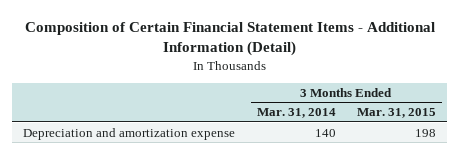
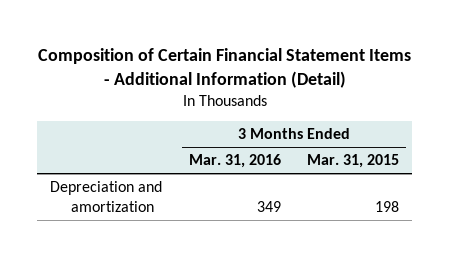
[256,108,336,119] Mar. 31, 2014 -> none
none -> [188,154,281,169] Mar. 31, 2016
[23,127,236,140] Depreciation and amortization expense -> [50,181,163,213] Depreciation and amortization

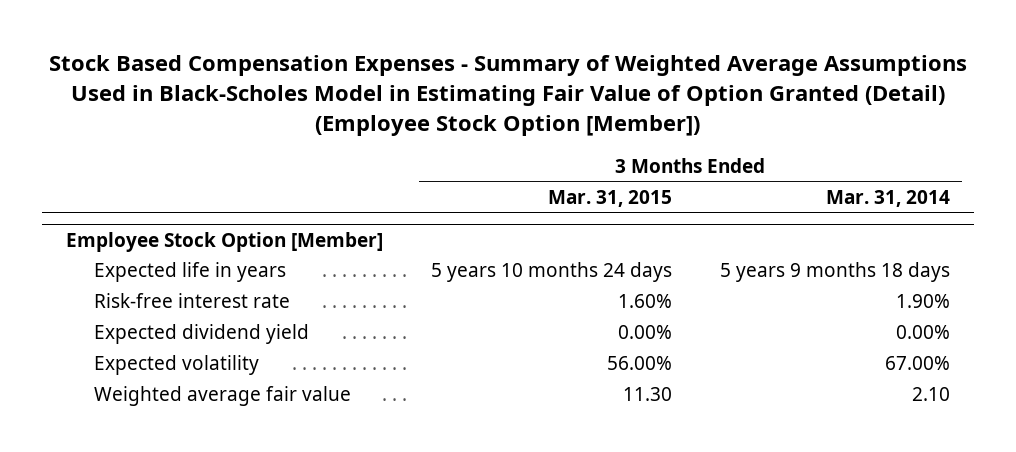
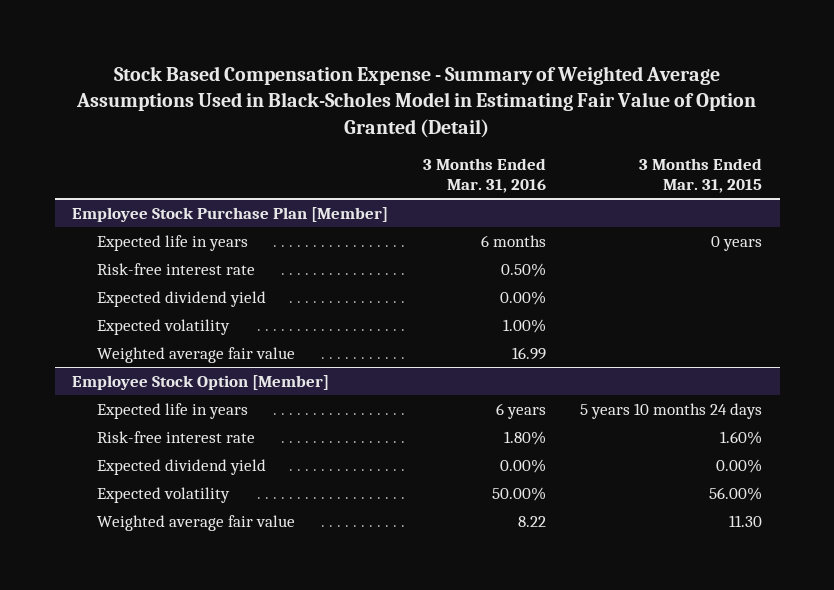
[48,55,967,137] Stock Based Compensation Expenses - Summary of Weighted Average Assumptions Used in Black-Scholes Model in Estimating Fair Value of Option Granted (Detail) (Employee Stock Option [Member]) -> [76,66,757,138] Stock Based Compensation Expense - Summary of Weighted Average Assumptions Used in Black-Scholes Model in Estimating Fair Value of Option Granted (Detail)
[825,189,950,207] Mar. 31, 2014 -> none
none -> [422,158,546,194] 3 Months Ended Mar. 31, 2016
none -> [72,206,389,222] Employee Stock Purchase Plan [Member]
none -> [96,234,248,251] Expected life in years
none -> [96,262,255,275] Risk-free interest rate
none -> [96,290,266,307] Expected dividend yield
none -> [96,318,230,335] Expected volatility
none -> [96,346,295,363] Weighted average fair value

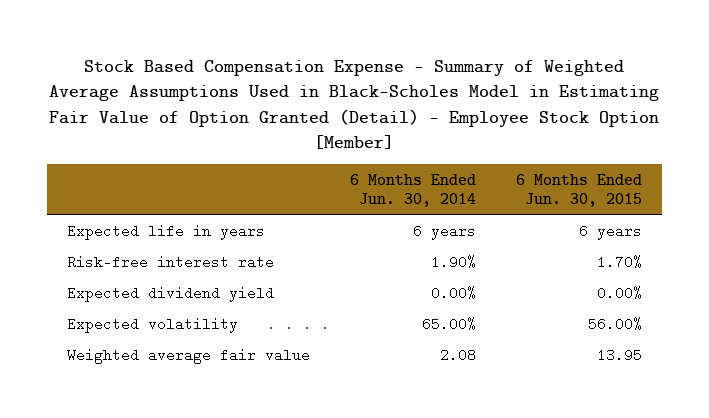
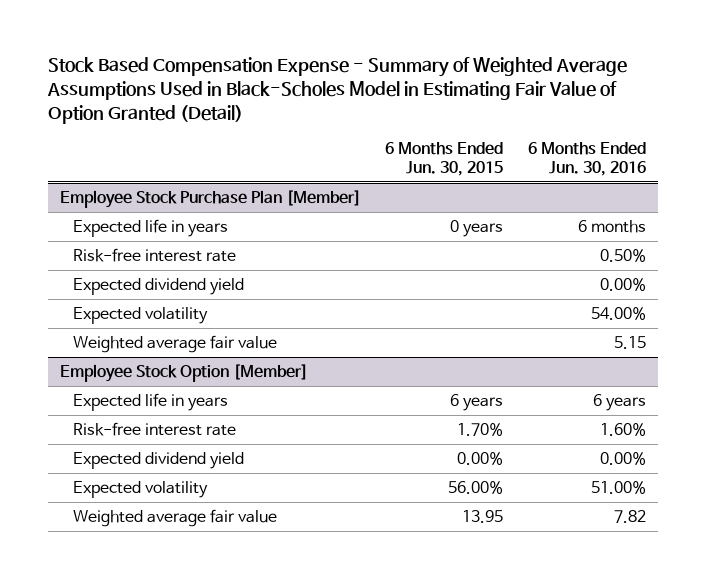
[49,60,660,149] Stock Based Compensation Expense - Summary of Weighted Average Assumptions Used in Black-Scholes Model in Estimating Fair Value of Option Granted (Detail) - Employee Stock Option [Member] -> [46,57,627,124] Stock Based Compensation Expense - Summary of Weighted Average Assumptions Used in Black-Scholes Model in Estimating Fair Value of Option Granted (Detail)
[349,173,476,208] 6 Months Ended Jun. 30, 2014 -> none
none -> [527,141,646,176] 6 Months Ended Jun. 30, 2016
none -> [59,189,361,208] Employee Stock Purchase Plan [Member]
none -> [73,218,229,237] Expected life in years
none -> [73,247,237,262] Risk-free interest rate
none -> [73,277,245,295] Expected dividend yield
none -> [73,306,209,324] Expected volatility
none -> [73,334,278,353] Weighted average fair value
none -> [59,363,308,382] Employee Stock Option [Member]

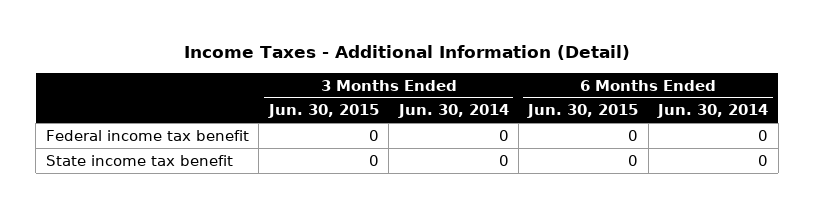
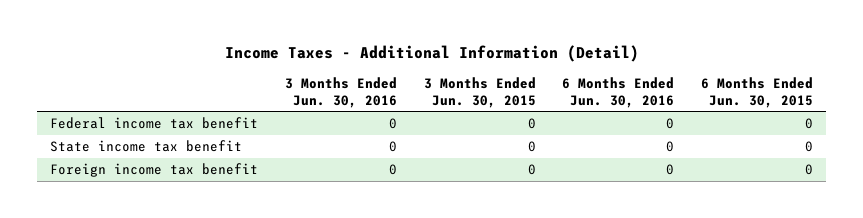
[397,104,509,119] Jun. 30, 2014 -> none
[657,104,769,119] Jun. 30, 2014 -> none
none -> [284,76,397,108] 3 Months Ended Jun. 30, 2016
none -> [562,76,675,108] 6 Months Ended Jun. 30, 2016
none -> [50,163,259,178] Foreign income tax benefit

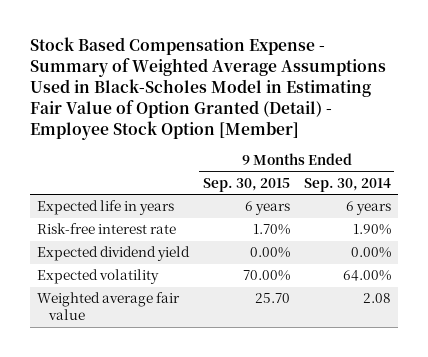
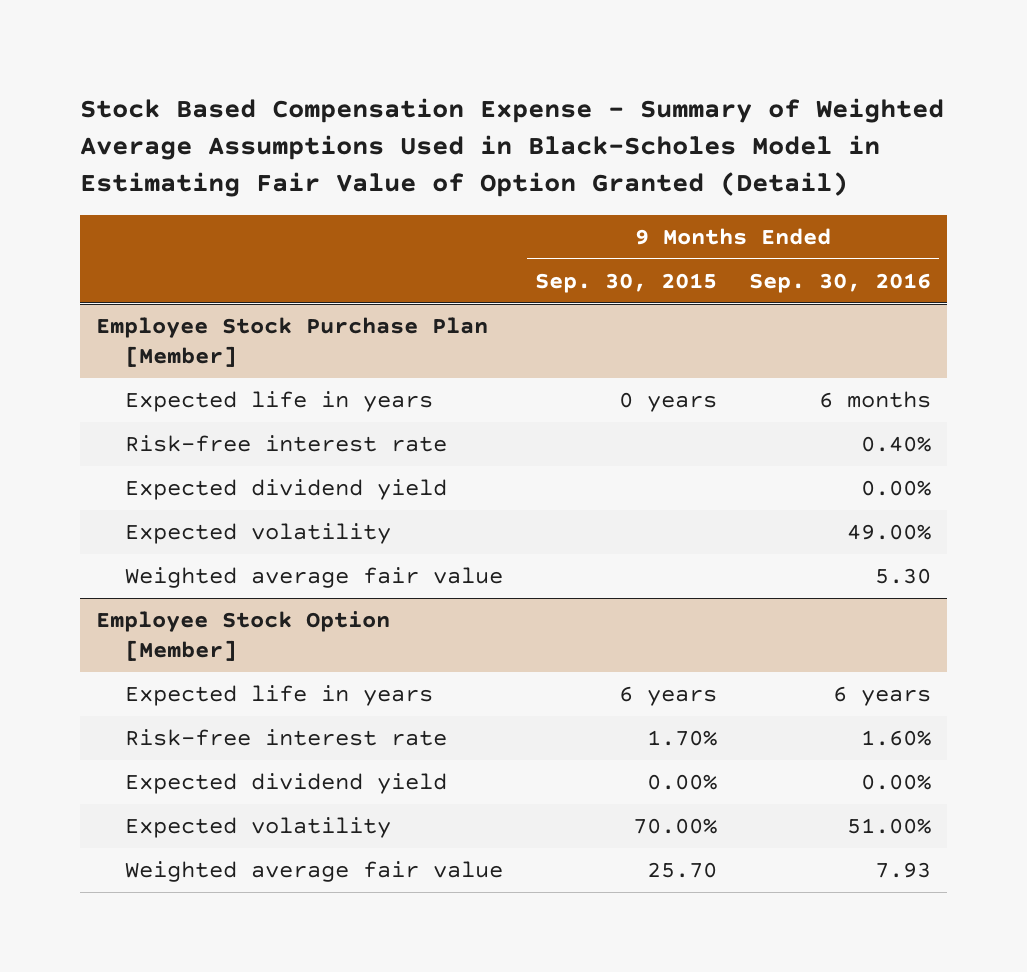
[30,37,387,141] Stock Based Compensation Expense - Summary of Weighted Average Assumptions Used in Black-Scholes Model in Estimating Fair Value of Option Granted (Detail) - Employee Stock Option [Member] -> [79,97,944,197] Stock Based Compensation Expense - Summary of Weighted Average Assumptions Used in Black-Scholes Model in Estimating Fair Value of Option Granted (Detail)
[303,177,391,192] Sep. 30, 2014 -> none
none -> [749,272,932,293] Sep. 30, 2016
none -> [95,316,488,367] Employee Stock Purchase Plan [Member]
none -> [125,390,434,412] Expected life in years
none -> [125,434,448,452] Risk-free interest rate
none -> [125,478,448,500] Expected dividend yield
none -> [125,522,392,544] Expected volatility
none -> [125,566,504,588] Weighted average fair value
none -> [95,610,390,661] Employee Stock Option [Member]

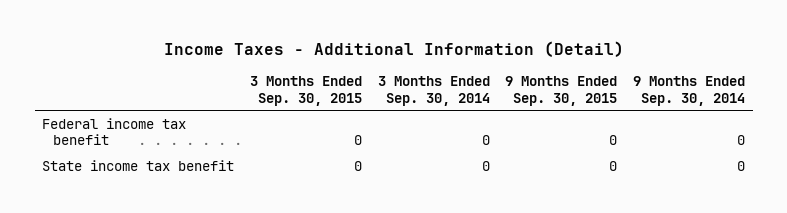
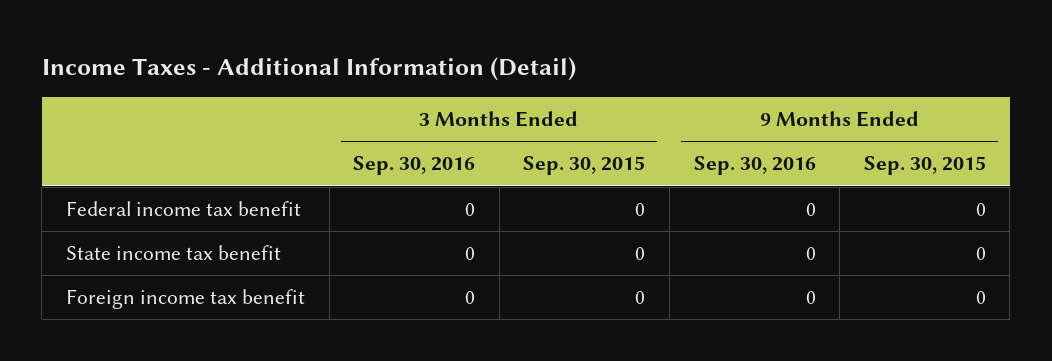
[377,76,490,106] 3 Months Ended Sep. 30, 2014 -> none
[632,76,745,106] 9 Months Ended Sep. 30, 2014 -> none
none -> [353,156,476,176] Sep. 30, 2016
none -> [693,156,816,176] Sep. 30, 2016
none -> [65,289,305,310] Foreign income tax benefit

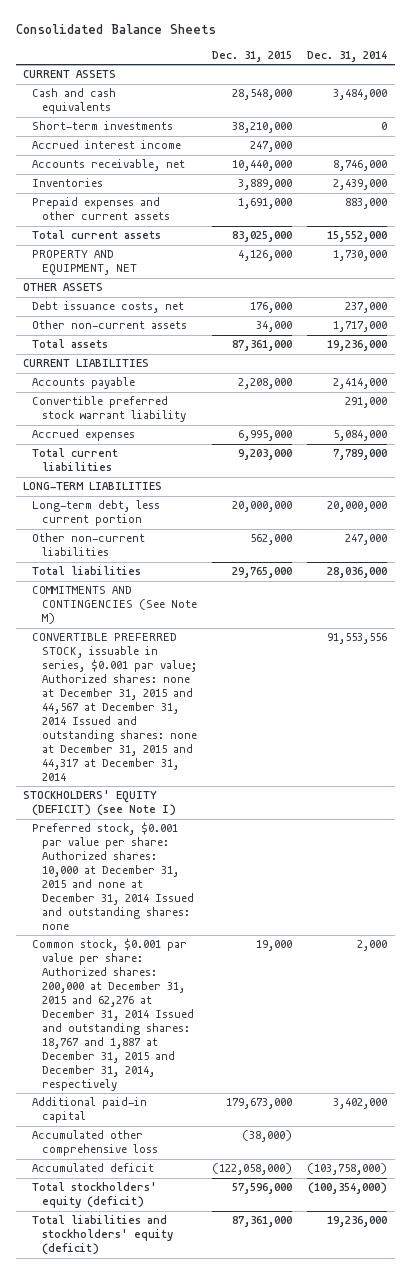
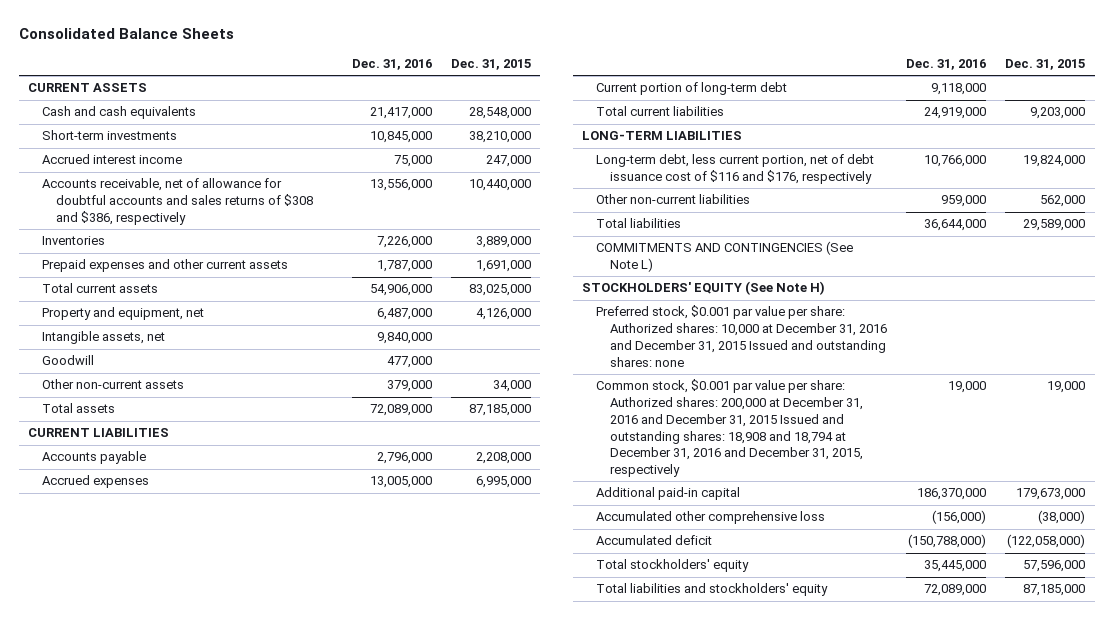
[307,50,388,62] Dec. 31, 2014 -> none
none -> [351,58,432,70] Dec. 31, 2016
[32,159,186,172] Accounts receivable, net -> [41,178,313,225] Accounts receivable, net of allowance for doubtful accounts and sales returns of $308 and $386, respectively
[23,283,104,292] OTHER ASSETS -> none
[32,301,185,314] Debt issuance costs, net -> none
[32,250,137,276] PROPERTY AND EQUIPMENT, NET -> [41,307,204,321] Property and equipment, net
none -> [41,331,165,345] Intangible assets, net
none -> [41,355,94,366] Goodwill
[231,340,292,352] 87,361,000 -> [468,404,531,417] 87,185,000
[32,396,186,423] Convertible preferred stock warrant liability -> none
none -> [596,82,788,96] Current portion of long-term debt
[32,500,161,527] Long-term debt, less current portion -> [596,154,875,185] Long-term debt, less current portion, net of debt issuance cost of $116 and $176, respectively
[231,501,292,513] 20,000,000 -> [1023,155,1086,168] 19,824,000
[32,633,197,781] CONVERTIBLE PREFERRED STOCK, issuable in series, $0.001 par value; Authorized shares: none at December 31, 2015 and 44,567 at December 31, 2014 Issued and outstanding shares: none at December 31, 2015 and 44,317 at December 31, 2014 -> none
[231,567,292,579] 29,765,000 -> [1023,219,1086,232] 29,589,000
[32,586,197,625] COMMITMENTS AND CONTINGENCIES (See Note M) -> [596,241,854,273] COMMITMENTS AND CONTINGENCIES (See Note L)
[23,790,177,817] STOCKHOLDERS' EQUITY (DEFICIT) (see Note I) -> [582,281,826,296] STOCKHOLDERS' EQUITY (See Note H)
[32,822,194,930] Preferred stock, $0.001 par value per share: Authorized shares: 10,000 at December 31, 2015 and none at December 31, 2014 Issued and outstanding shares: none -> [596,305,887,367] Preferred stock, $0.001 par value per share: Authorized shares: 10,000 at December 31, 2016 and December 31, 2015 Issued and outstanding shares: none
[32,938,194,1091] Common stock, $0.001 par value per share: Authorized shares: 200,000 at December 31, 2015 and 62,276 at December 31, 2014 Issued and outstanding shares: 18,767 and 1,887 at December 31, 2015 and December 31, 2014, respectively -> [596,379,863,477] Common stock, $0.001 par value per share: Authorized shares: 200,000 at December 31, 2016 and December 31, 2015 Issued and outstanding shares: 18,908 and 18,794 at December 31, 2016 and December 31, 2015, respectively
[32,1182,158,1209] Total stockholders' equity (deficit) -> [596,559,750,573] Total stockholders' equity
[32,1215,173,1256] Total liabilities and stockholders' equity (deficit) -> [596,583,829,597] Total liabilities and stockholders' equity
[231,1216,292,1228] 87,361,000 -> [1023,584,1086,597] 87,185,000

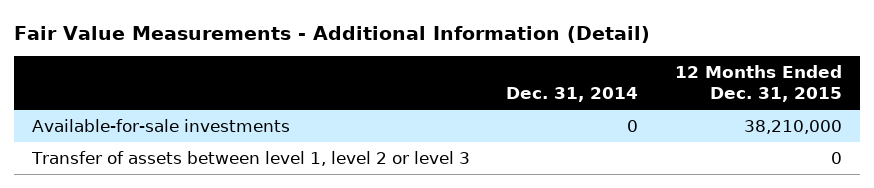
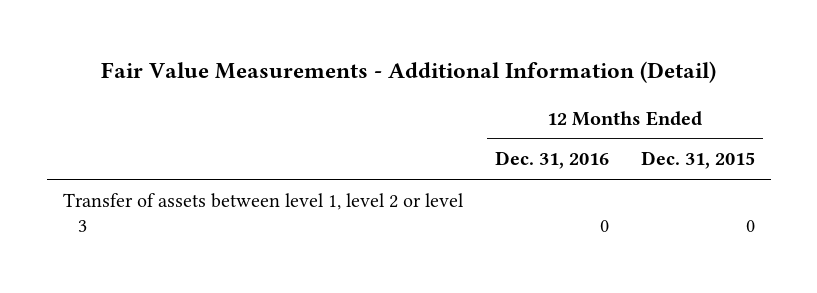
[506,87,639,103] Dec. 31, 2014 -> none
none -> [494,151,609,170] Dec. 31, 2016
[32,118,291,132] Available-for-sale investments -> none

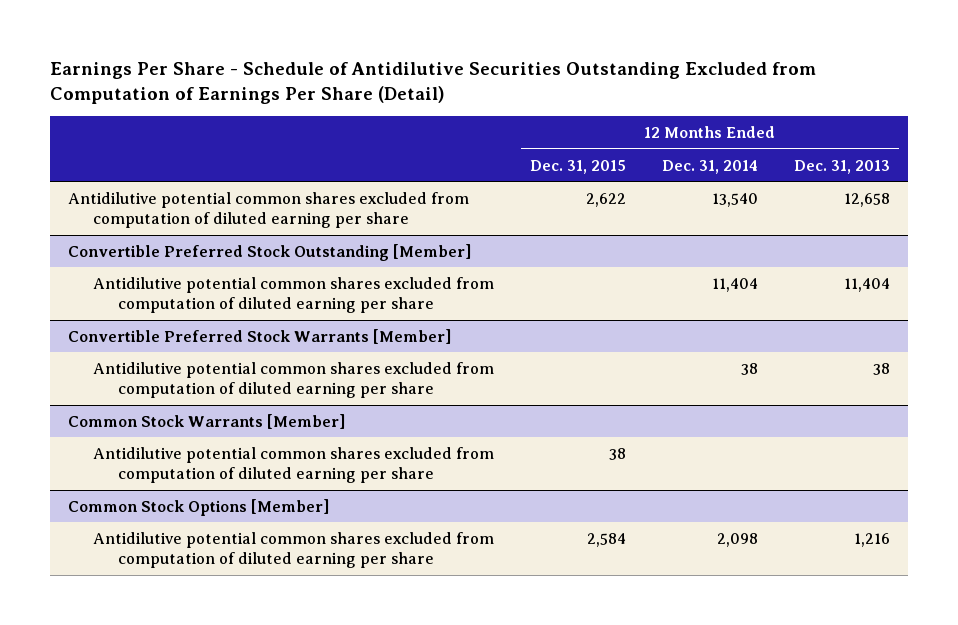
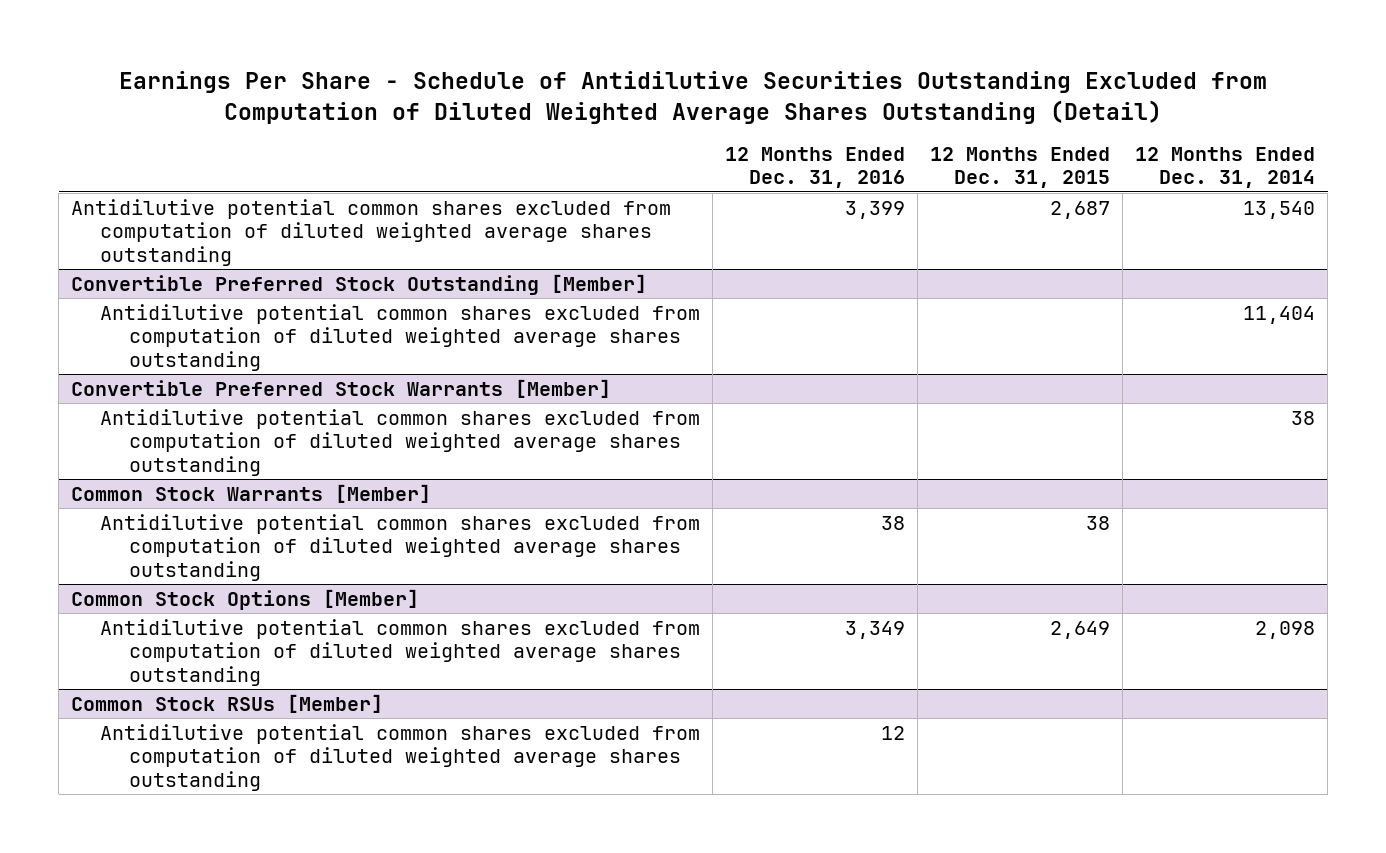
[50,62,817,105] Earnings Per Share - Schedule of Antidilutive Securities Outstanding Excluded from Computation of Earnings Per Share (Detail) -> [119,71,1268,124] Earnings Per Share - Schedule of Antidilutive Securities Outstanding Excluded from Computation of Diluted Weighted Average Shares Outstanding (Detail)
[794,159,891,174] Dec. 31, 2013 -> none
none -> [725,146,906,189] 12 Months Ended Dec. 31, 2016
[68,191,470,228] Antidilutive potential common shares excluded from computation of diluted earning per share -> [71,198,672,266] Antidilutive potential common shares excluded from computation of diluted weighted average shares outstanding
[586,192,627,207] 2,622 -> [1050,200,1111,219] 2,687
[93,276,495,313] Antidilutive potential common shares excluded from computation of diluted earning per share -> [100,303,701,371] Antidilutive potential common shares excluded from computation of diluted weighted average shares outstanding
[93,361,495,398] Antidilutive potential common shares excluded from computation of diluted earning per share -> [100,408,701,476] Antidilutive potential common shares excluded from computation of diluted weighted average shares outstanding
[93,446,495,483] Antidilutive potential common shares excluded from computation of diluted earning per share -> [100,513,701,581] Antidilutive potential common shares excluded from computation of diluted weighted average shares outstanding
[93,531,495,568] Antidilutive potential common shares excluded from computation of diluted earning per share -> [100,618,701,686] Antidilutive potential common shares excluded from computation of diluted weighted average shares outstanding
[587,532,627,547] 2,584 -> [1050,620,1111,639] 2,649
none -> [71,693,384,713] Common Stock RSUs [Member]
none -> [100,723,701,791] Antidilutive potential common shares excluded from computation of diluted weighted average shares outstanding

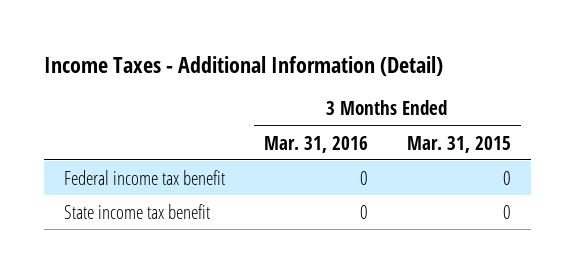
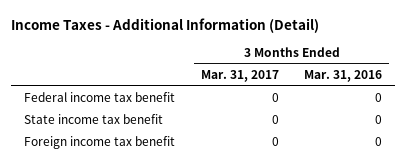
[407,135,512,153] Mar. 31, 2015 -> none
none -> [200,70,279,83] Mar. 31, 2017
none -> [24,136,176,150] Foreign income tax benefit

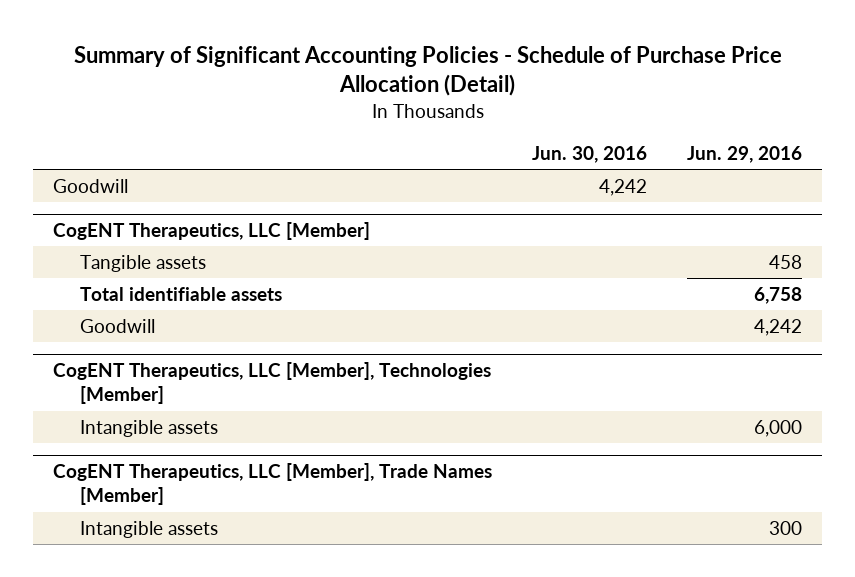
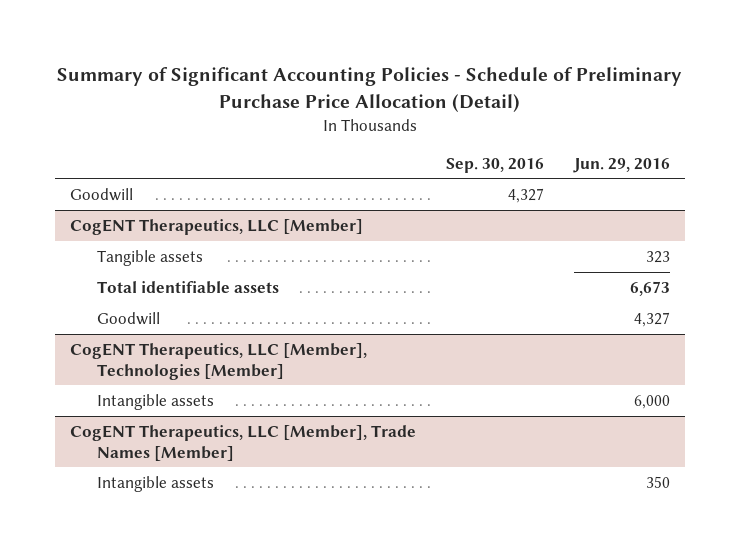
[73,45,782,97] Summary of Significant Accounting Policies - Schedule of Purchase Price Allocation (Detail) -> [56,67,682,112] Summary of Significant Accounting Policies - Schedule of Preliminary Purchase Price Allocation (Detail)
[532,145,648,163] Jun. 30, 2016 -> none
none -> [445,157,544,173] Sep. 30, 2016
[769,254,803,269] 458 -> [645,250,670,263] 323
[754,286,803,304] 6,758 -> [629,280,670,296] 6,673
[754,318,803,336] 4,242 -> [633,311,670,327] 4,327
[769,520,803,535] 300 -> [645,475,670,488] 350

